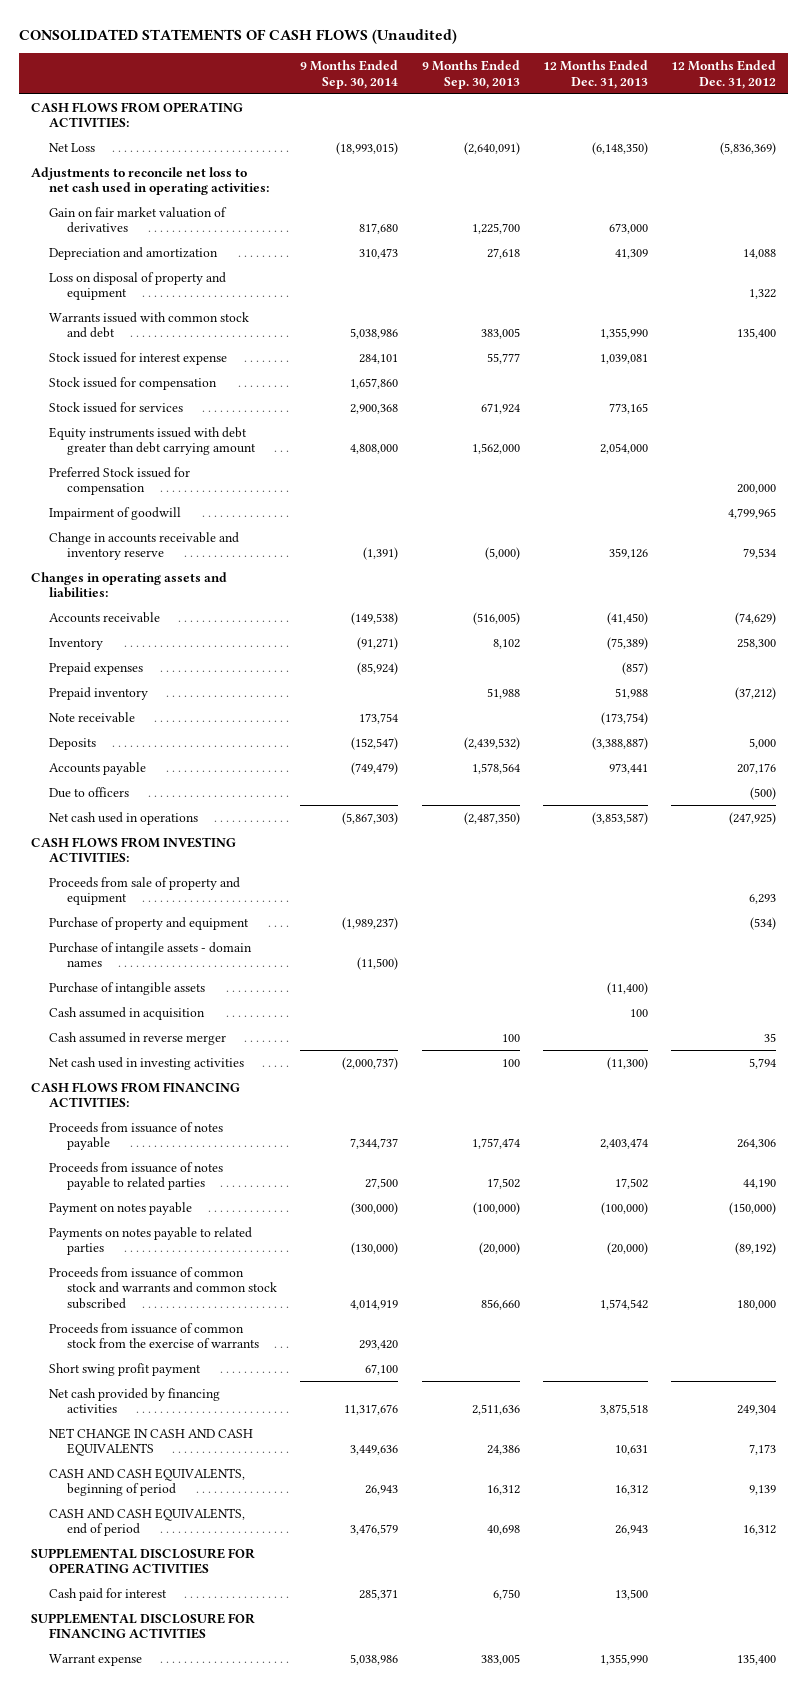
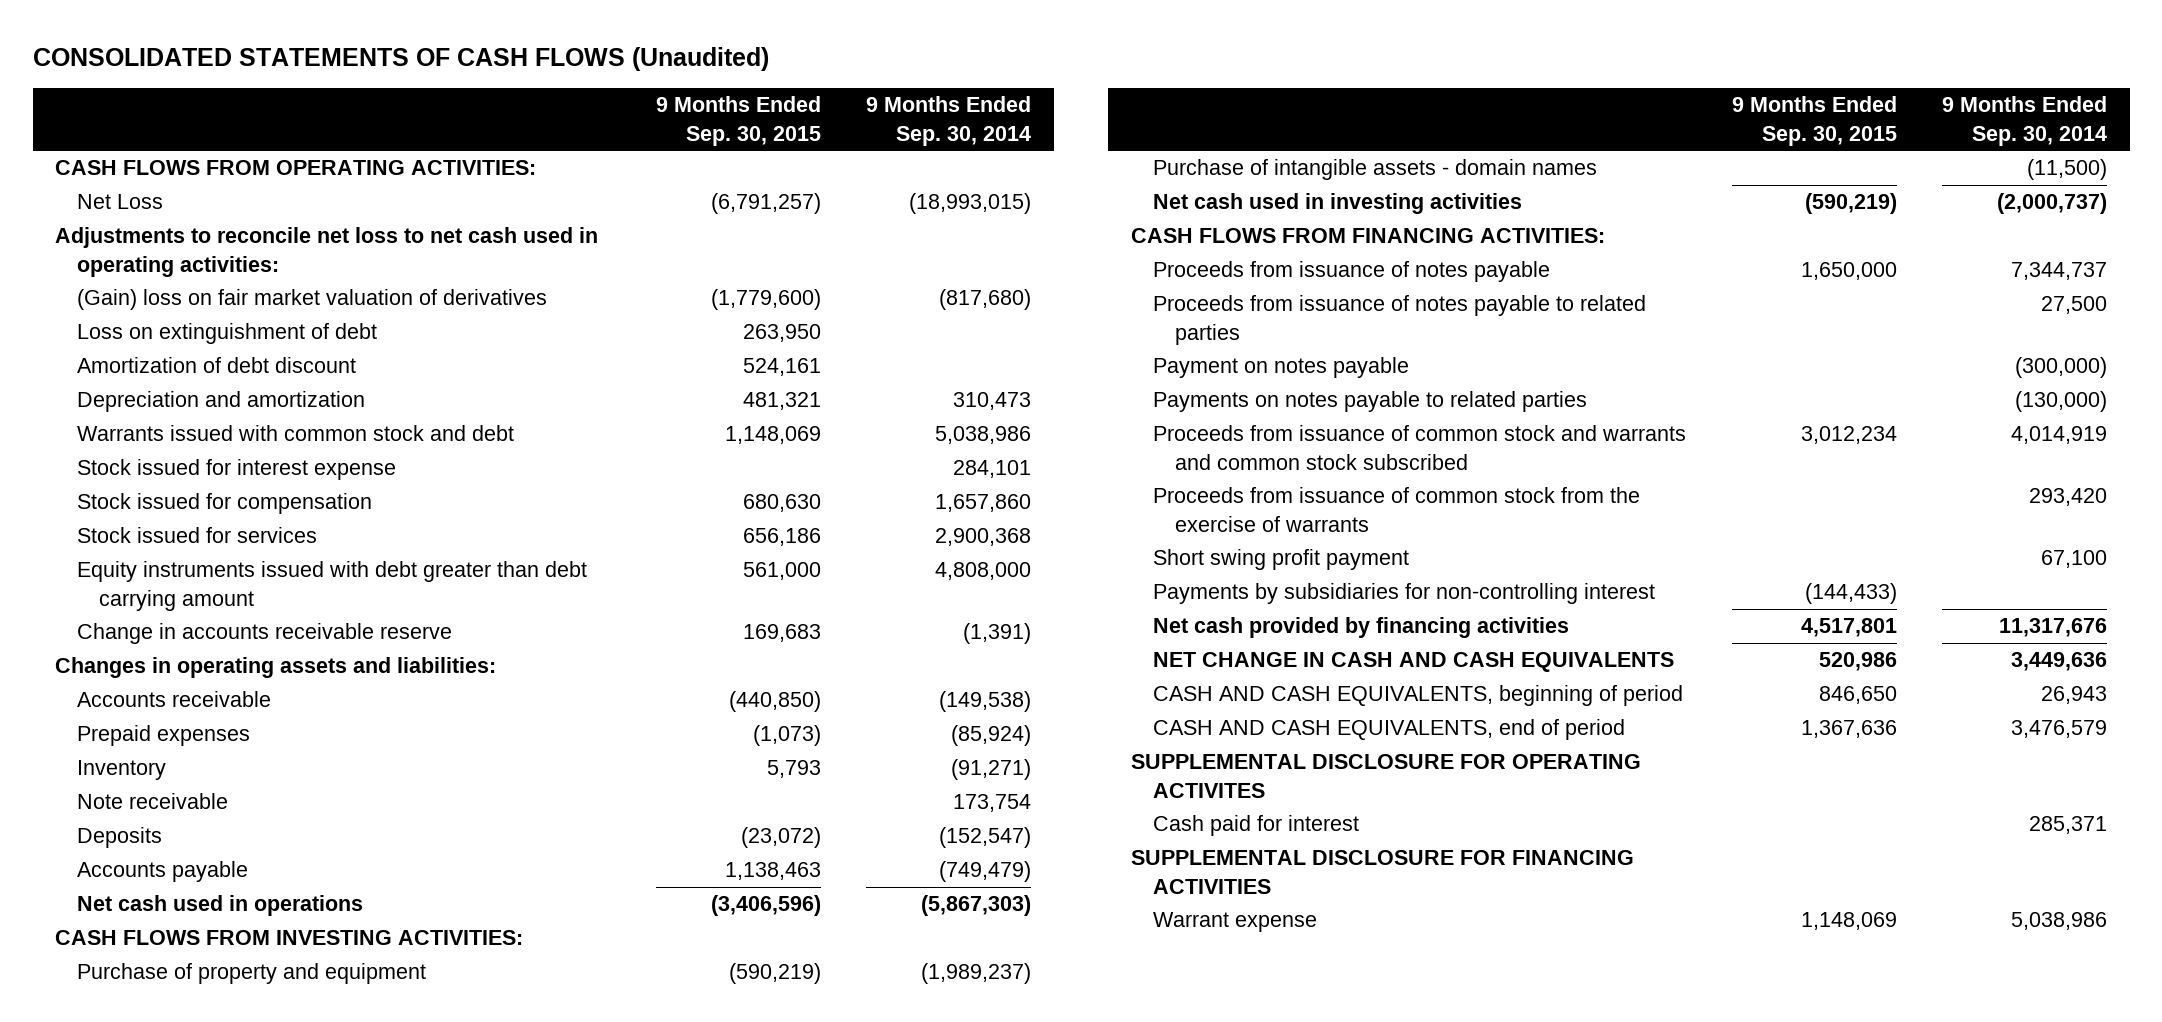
[421,60,520,89] 9 Months Ended Sep. 30, 2013 -> none
[543,60,649,89] 12 Months Ended Dec. 31, 2013 -> none
[671,60,777,89] 12 Months Ended Dec. 31, 2012 -> none
none -> [655,96,821,146] 9 Months Ended Sep. 30, 2015
[49,206,228,234] Gain on fair market valuation of derivatives -> [77,289,548,311] (Gain) loss on fair market valuation of derivatives
[359,223,399,235] 817,680 -> [939,289,1032,311] (817,680)
none -> [77,323,378,345] Loss on extinguishment of debt
none -> [77,357,357,374] Amortization of debt discount
[49,271,227,301] Loss on disposal of property and equipment -> none
[49,466,191,496] Preferred Stock issued for compensation -> none
[49,506,182,520] Impairment of goodwill -> none
[49,531,240,561] Change in accounts receivable and inventory reserve -> [77,623,453,645] Change in accounts receivable reserve
[49,686,149,700] Prepaid inventory -> none
[49,637,104,650] Inventory -> [77,760,167,781] Inventory
[49,786,130,798] Due to officers -> none
[49,876,241,906] Proceeds from sale of property and equipment -> none
[49,981,206,995] Purchase of intangible assets -> none
[49,1006,206,1020] Cash assumed in acquisition -> none
[49,1031,227,1045] Cash assumed in reverse merger -> none
[49,941,253,968] Purchase of intangile assets - domain names -> [1153,159,1598,181] Purchase of intangible assets - domain names
none -> [1153,583,1656,605] Payments by subsidiaries for non-controlling interest
[31,1547,256,1575] SUPPLEMENTAL DISCLOSURE FOR OPERATING ACTIVITIES -> [1131,754,1642,798] SUPPLEMENTAL DISCLOSURE FOR OPERATING ACTIVITES

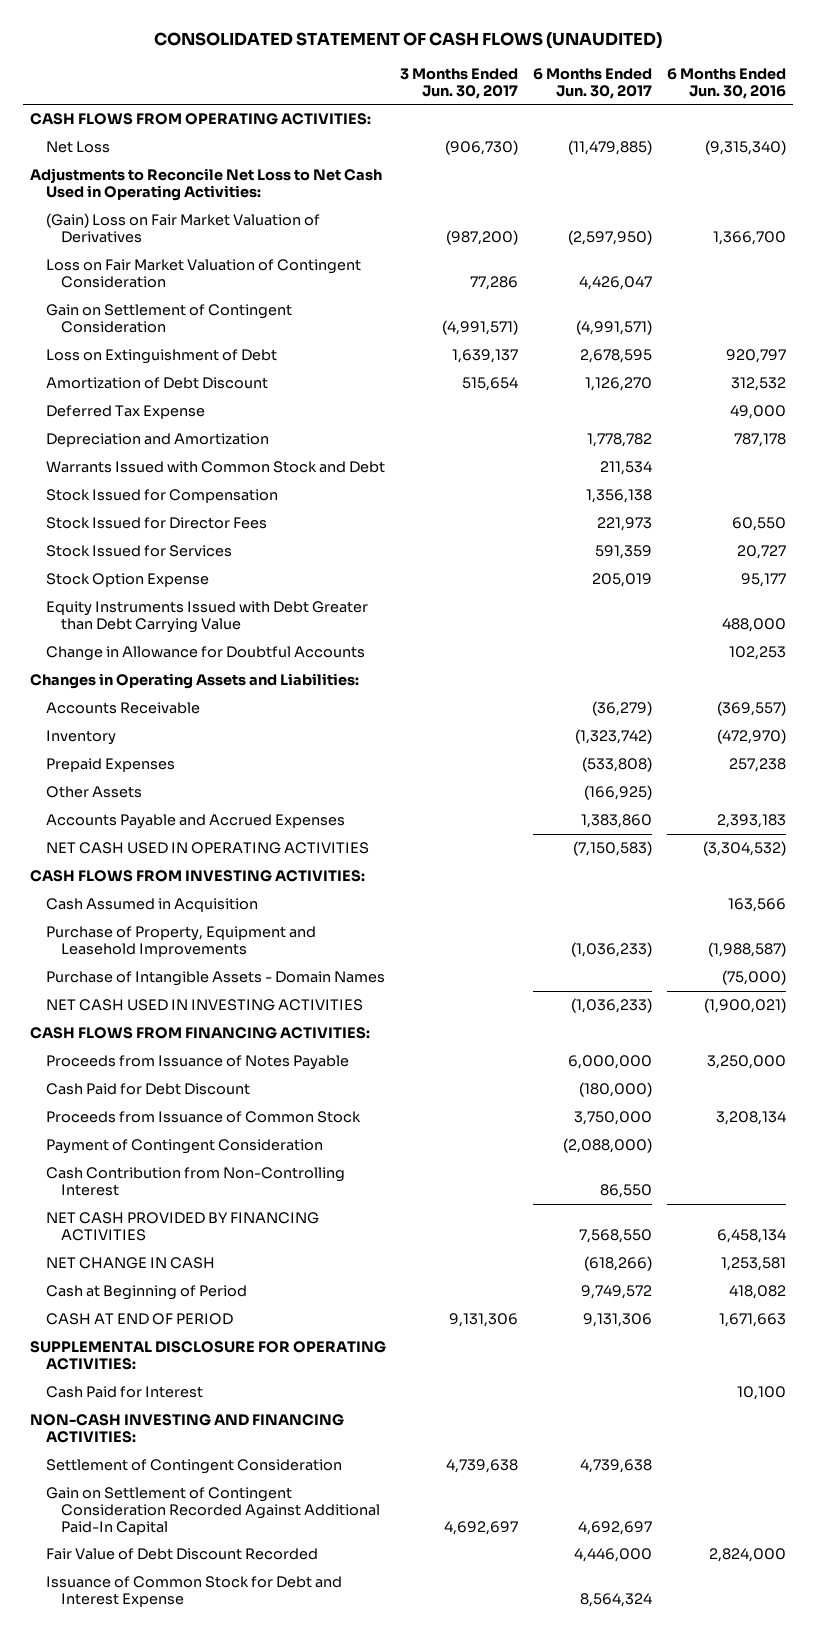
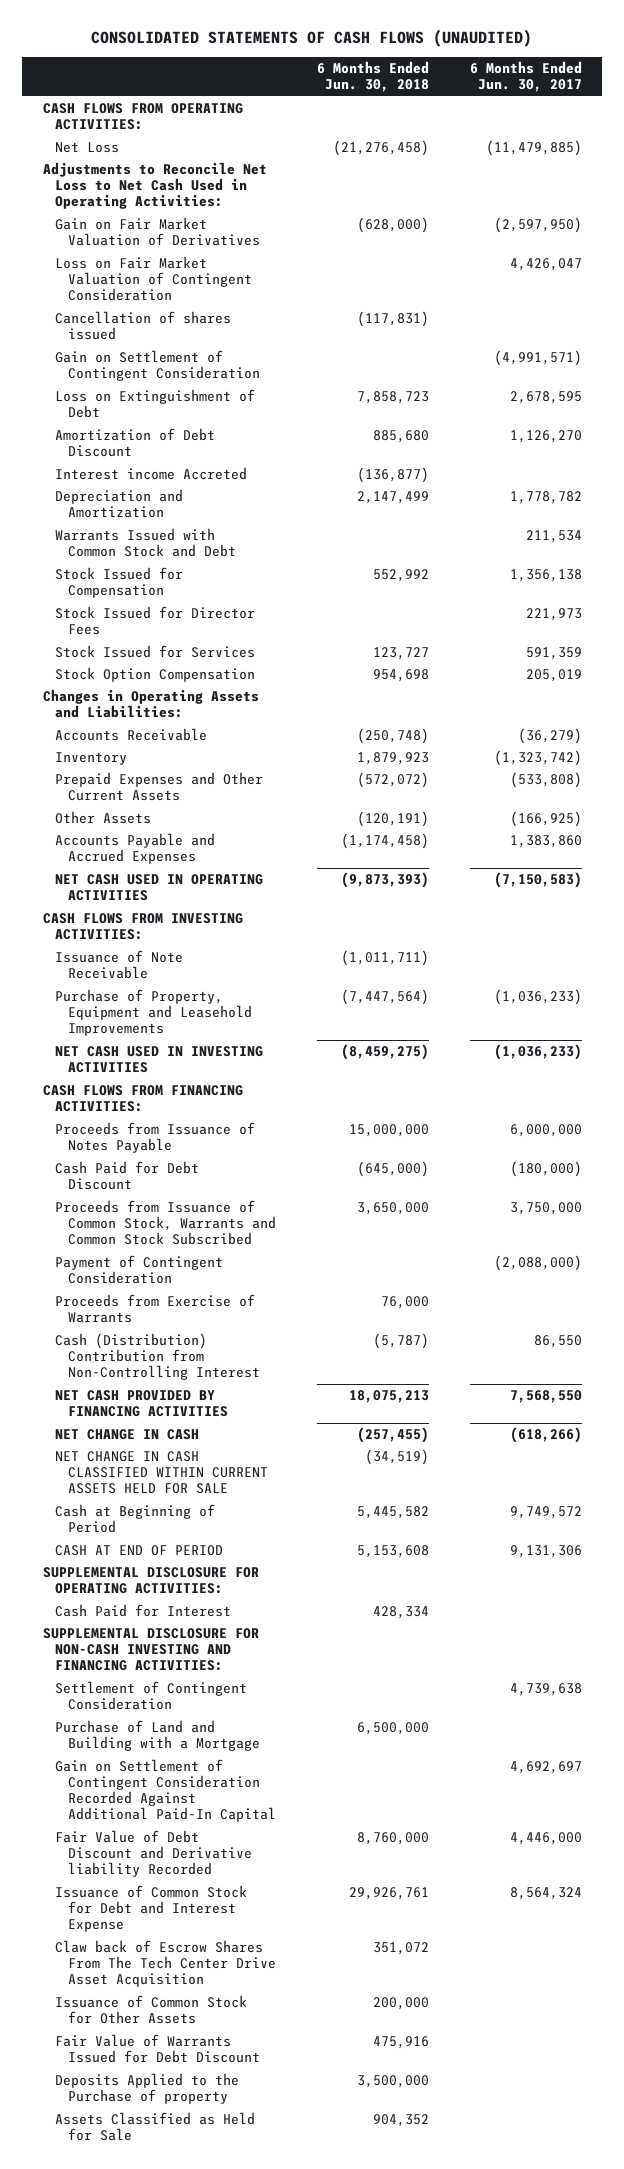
[153,32,662,50] CONSOLIDATED STATEMENT OF CASH FLOWS (UNAUDITED) -> [91,29,533,48] CONSOLIDATED STATEMENTS OF CASH FLOWS (UNAUDITED)
[400,67,519,99] 3 Months Ended Jun. 30, 2017 -> none
[666,67,786,99] 6 Months Ended Jun. 30, 2016 -> none
none -> [316,61,429,93] 6 Months Ended Jun. 30, 2018
[45,213,320,244] (Gain) Loss on Fair Market Valuation of Derivatives -> [55,217,260,247] Gain on Fair Market Valuation of Derivatives
none -> [55,311,232,341] Cancellation of shares issued
[45,405,205,420] Deferred Tax Expense -> none
none -> [55,467,248,481] Interest income Accreted
[45,601,368,634] Equity Instruments Issued with Debt Greater than Debt Carrying Value -> none
[45,646,365,662] Change in Allowance for Doubtful Accounts -> none
[45,573,209,588] Stock Option Expense -> [55,667,256,683] Stock Option Compensation
[45,758,175,773] Prepaid Expenses -> [55,772,264,802] Prepaid Expenses and Other Current Assets
[45,898,258,913] Cash Assumed in Acquisition -> none
none -> [55,950,184,980] Issuance of Note Receivable
[45,971,385,987] Purchase of Intangible Assets - Domain Names -> none
[45,1111,361,1124] Proceeds from Issuance of Common Stock -> [55,1200,276,1246] Proceeds from Issuance of Common Stock, Warrants and Common Stock Subscribed
none -> [55,1294,256,1324] Proceeds from Exercise of Warrants
[45,1167,345,1197] Cash Contribution from Non-Controlling Interest -> [55,1333,260,1381] Cash (Distribution) Contribution from Non-Controlling Interest
none -> [55,1451,268,1495] NET CHANGE IN CASH CLASSIFIED WITHIN CURRENT ASSETS HELD FOR SALE
[29,1414,344,1444] NON-CASH INVESTING AND FINANCING ACTIVITIES: -> [42,1628,259,1672] SUPPLEMENTAL DISCLOSURE FOR NON-CASH INVESTING AND FINANCING ACTIVITIES:
none -> [55,1720,260,1752] Purchase of Land and Building with a Mortgage
[45,1548,318,1561] Fair Value of Debt Discount Recorded -> [55,1830,252,1878] Fair Value of Debt Discount and Derivative liability Recorded
none -> [55,1940,276,1988] Claw back of Escrow Shares From The Tech Center Drive Asset Acquisition
none -> [55,1995,248,2025] Issuance of Common Stock for Other Assets
none -> [55,2034,260,2064] Fair Value of Warrants Issued for Debt Discount
none -> [55,2073,240,2105] Deposits Applied to the Purchase of property
none -> [55,2112,256,2142] Assets Classified as Held for Sale

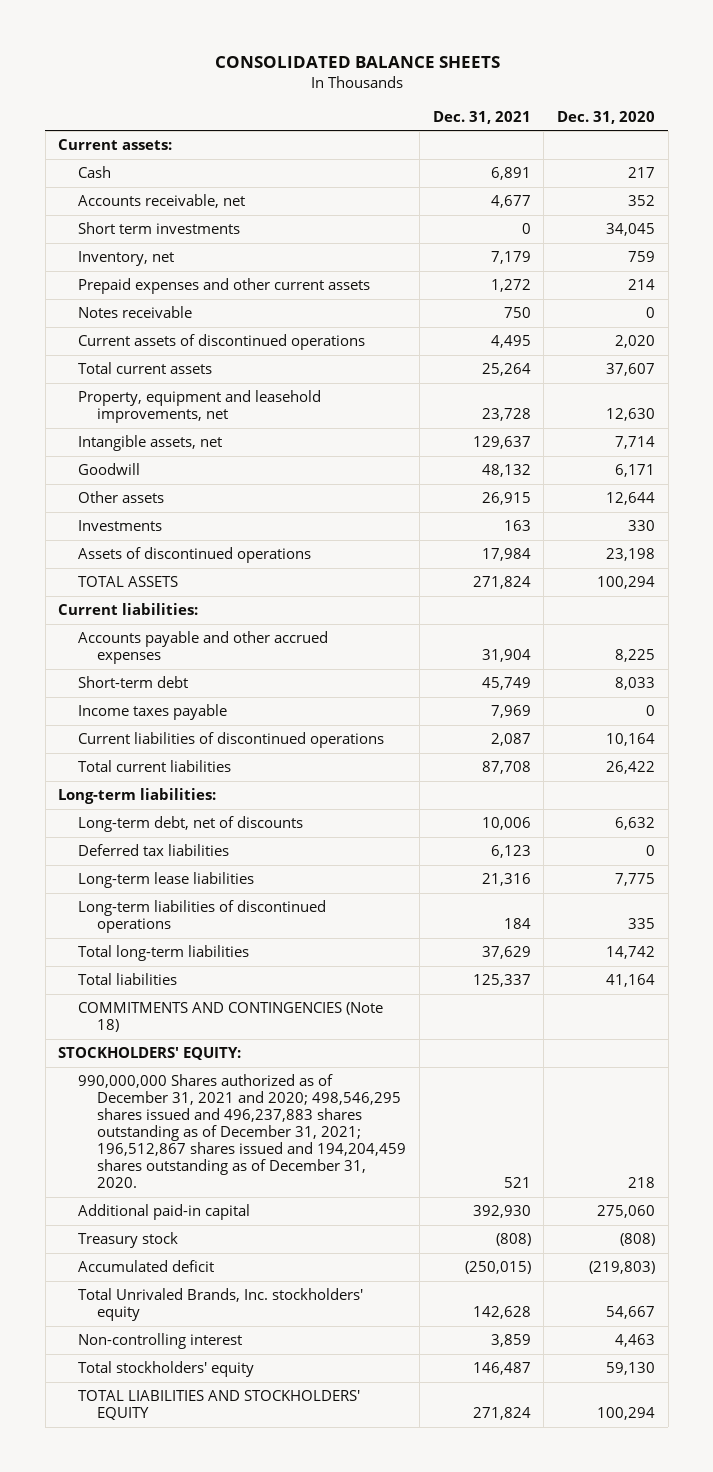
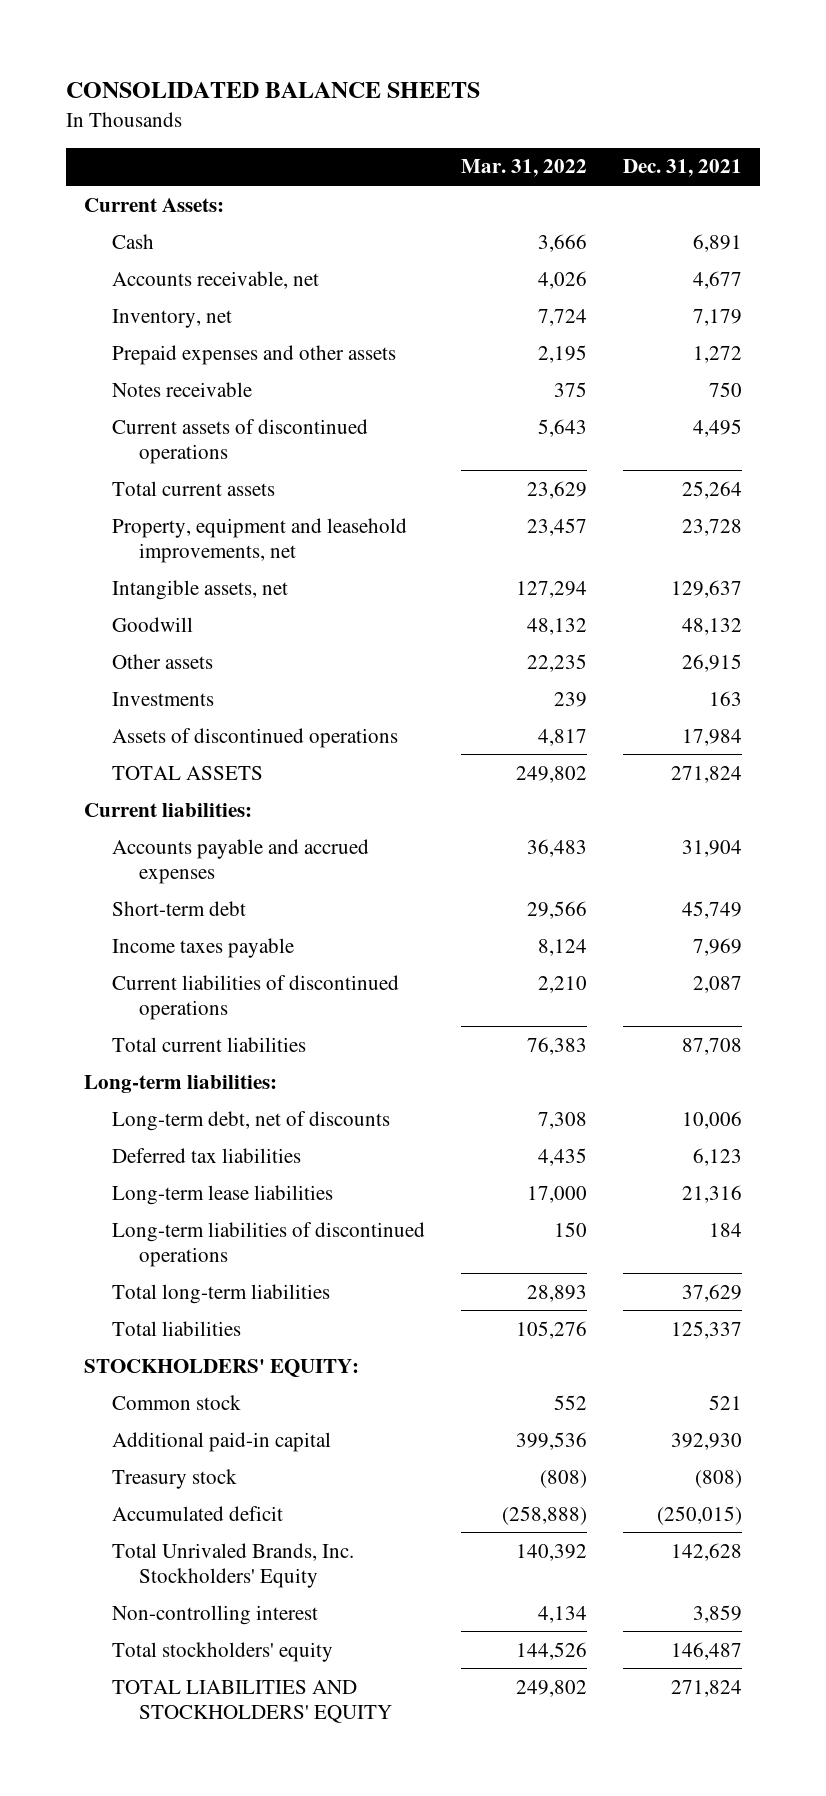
[557,110,656,124] Dec. 31, 2020 -> none
none -> [460,159,587,178] Mar. 31, 2022
[58,139,173,151] Current assets: -> [83,197,224,212] Current Assets:
[77,222,240,235] Short term investments -> none
[77,278,370,295] Prepaid expenses and other current assets -> [111,344,396,365] Prepaid expenses and other assets
[77,631,328,665] Accounts payable and other accrued expenses -> [111,838,369,884] Accounts payable and accrued expenses
[77,1002,383,1033] COMMITMENTS AND CONTINGENCIES (Note 18) -> none
[77,1074,407,1189] 990,000,000 Shares authorized as of December 31, 2021 and 2020; 498,546,295 shares issued and 496,237,883 shares outstanding as of December 31, 2021; 196,512,867 shares issued and 194,204,459 shares outstanding as of December 31, 2020. -> [111,1394,241,1410] Common stock
[77,1288,363,1322] Total Unrivaled Brands, Inc. stockholders' equity -> [111,1542,354,1588] Total Unrivaled Brands, Inc. Stockholders' Equity

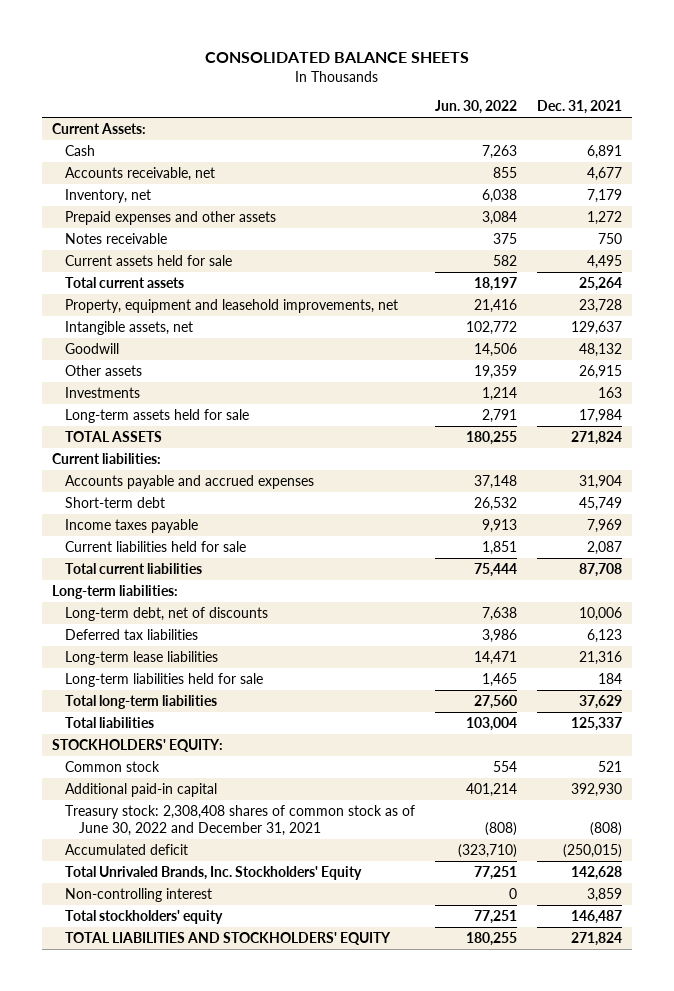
[460,159,587,178] Mar. 31, 2022 -> none
none -> [435,100,518,115] Jun. 30, 2022
[111,418,368,464] Current assets of discontinued operations -> [65,254,233,266] Current assets held for sale
[111,727,398,748] Assets of discontinued operations -> [65,408,250,423] Long-term assets held for sale
[111,974,399,1020] Current liabilities of discontinued operations -> [65,540,247,552] Current liabilities held for sale
[111,1221,425,1267] Long-term liabilities of discontinued operations -> [65,672,264,687] Long-term liabilities held for sale
[111,1468,237,1489] Treasury stock -> none
none -> [65,804,416,837] Treasury stock: 2,308,408 shares of common stock as of June 30, 2022 and December 31, 2021

